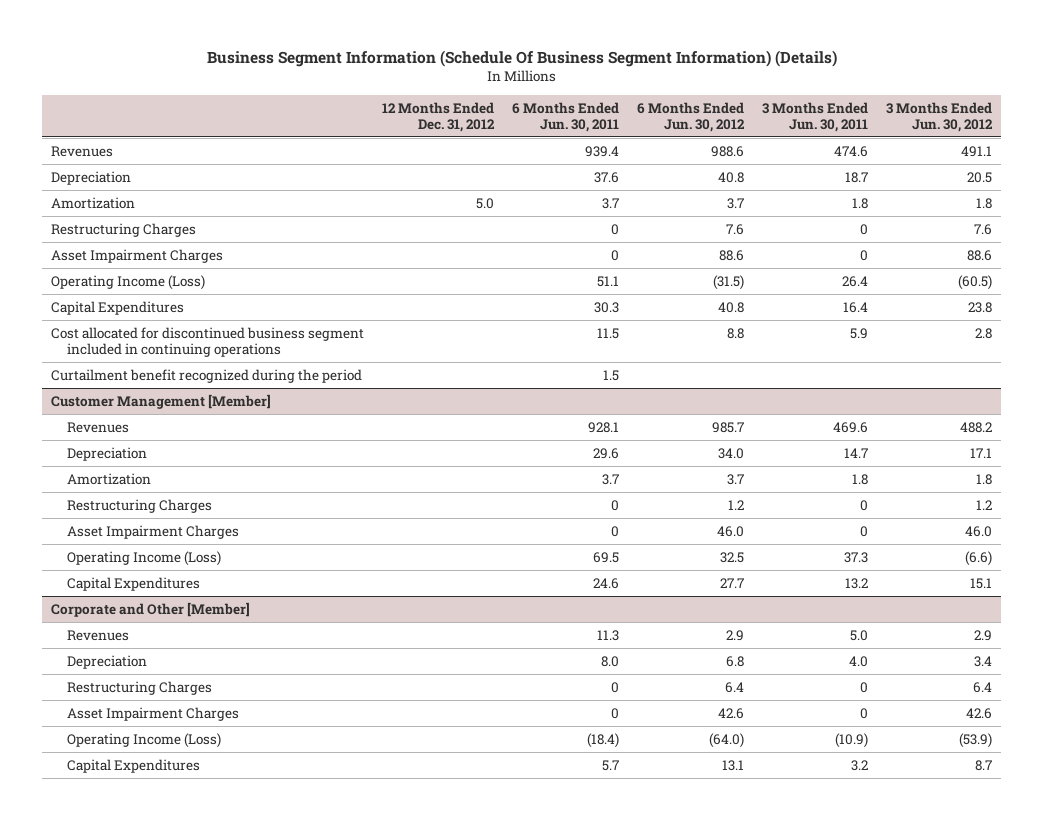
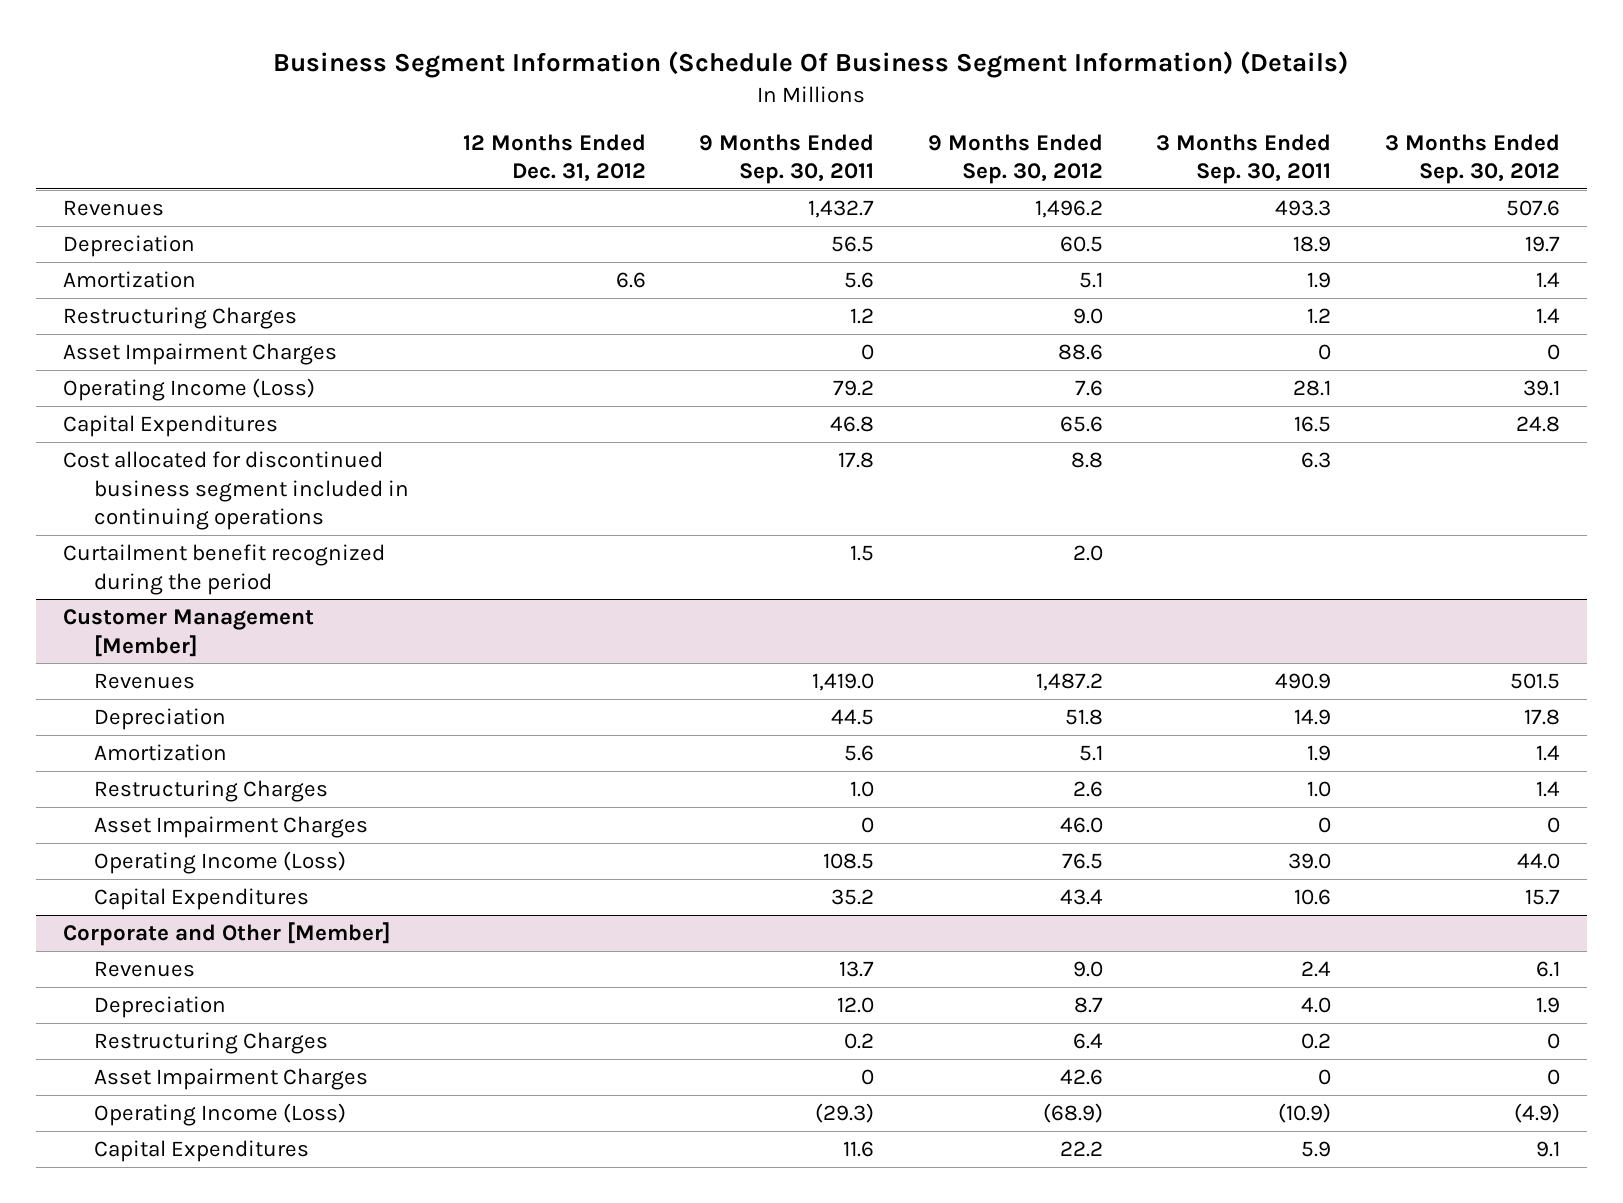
[512,101,620,132] 6 Months Ended Jun. 30, 2011 -> none
[637,101,746,132] 6 Months Ended Jun. 30, 2012 -> none
[762,101,869,132] 3 Months Ended Jun. 30, 2011 -> none
[886,101,994,132] 3 Months Ended Jun. 30, 2012 -> none
none -> [699,133,875,185] 9 Months Ended Sep. 30, 2011
none -> [927,133,1103,185] 9 Months Ended Sep. 30, 2012
none -> [1156,133,1332,185] 3 Months Ended Sep. 30, 2011
none -> [1384,133,1560,185] 3 Months Ended Sep. 30, 2012
[476,198,495,210] 5.0 -> [615,272,646,289] 6.6

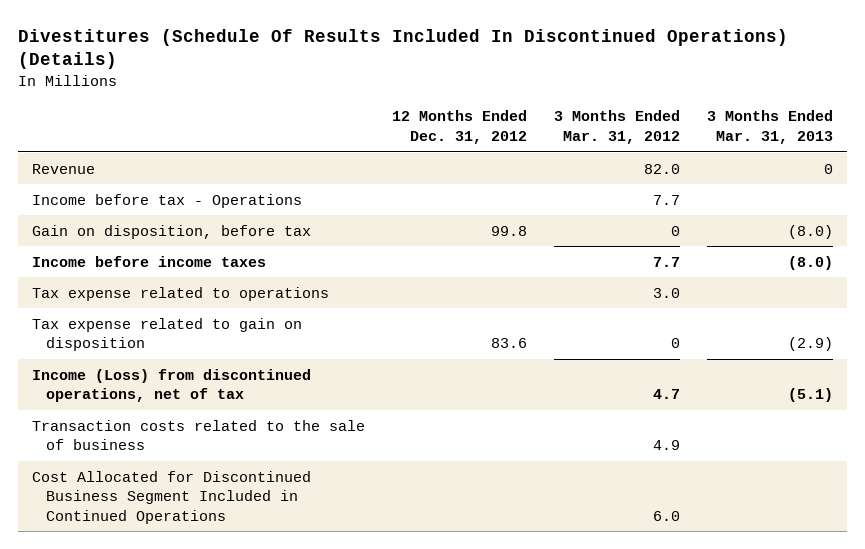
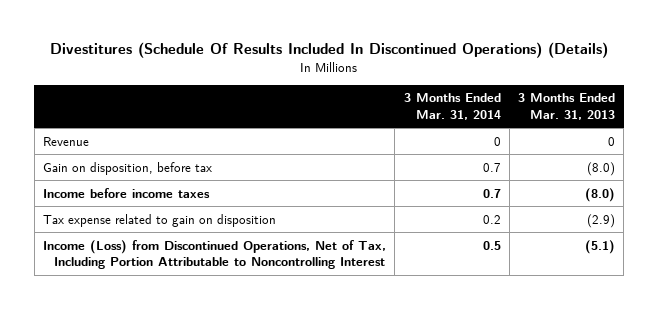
[391,110,527,144] 12 Months Ended Dec. 31, 2012 -> none
[554,110,681,144] 3 Months Ended Mar. 31, 2012 -> none
none -> [403,93,501,120] 3 Months Ended Mar. 31, 2014
[31,193,302,208] Income before tax - Operations -> none
[31,286,329,301] Tax expense related to operations -> none
[31,419,365,451] Transaction costs related to the sale of business -> none
[31,470,311,524] Cost Allocated for Discontinued Business Segment Included in Continued Operations -> none
[31,368,311,403] Income (Loss) from discontinued operations, net of tax -> [43,239,387,270] Income (Loss) from Discontinued Operations, Net of Tax, Including Portion Attributable to Noncontrolling Interest

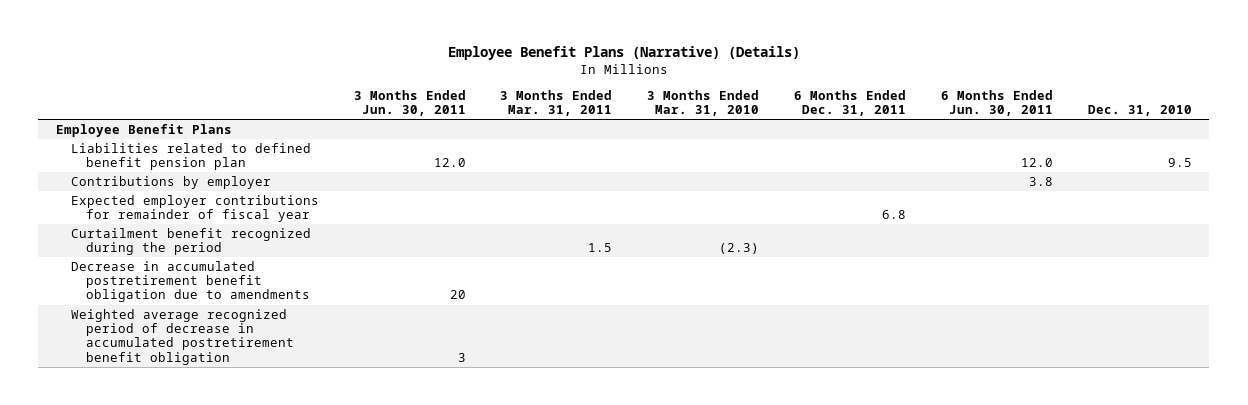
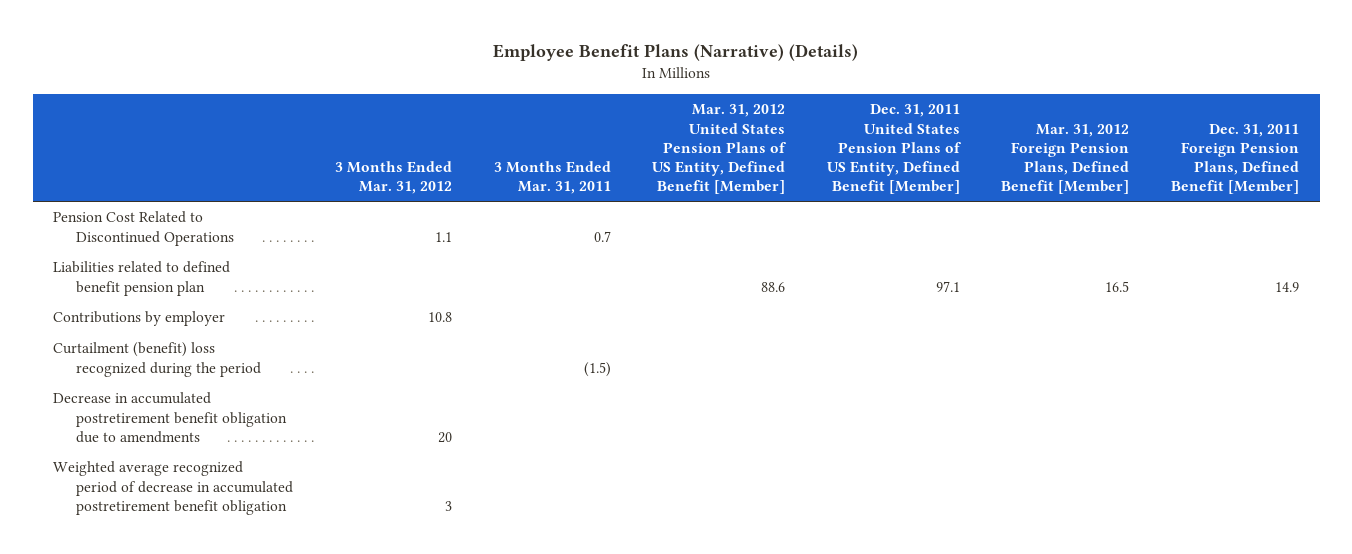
[353,90,466,117] 3 Months Ended Jun. 30, 2011 -> none
[647,90,760,117] 3 Months Ended Mar. 31, 2010 -> none
[794,90,907,117] 6 Months Ended Dec. 31, 2011 -> none
[940,90,1053,117] 6 Months Ended Jun. 30, 2011 -> none
[1087,105,1192,117] Dec. 31, 2010 -> none
none -> [334,160,452,195] 3 Months Ended Mar. 31, 2012
none -> [652,104,787,195] Mar. 31, 2012 United States Pension Plans of US Entity, Defined Benefit [Member]
none -> [826,104,961,195] Dec. 31, 2011 United States Pension Plans of US Entity, Defined Benefit [Member]
none -> [1001,123,1130,195] Mar. 31, 2012 Foreign Pension Plans, Defined Benefit [Member]
none -> [1170,123,1299,195] Dec. 31, 2011 Foreign Pension Plans, Defined Benefit [Member]
[55,123,232,137] Employee Benefit Plans -> none
none -> [53,211,235,246] Pension Cost Related to Discontinued Operations
[70,194,319,223] Expected employer contributions for remainder of fiscal year -> none
[70,227,311,256] Curtailment benefit recognized during the period -> [53,342,262,377] Curtailment (benefit) loss recognized during the period
[588,243,613,253] 1.5 -> [583,361,611,377] (1.5)

